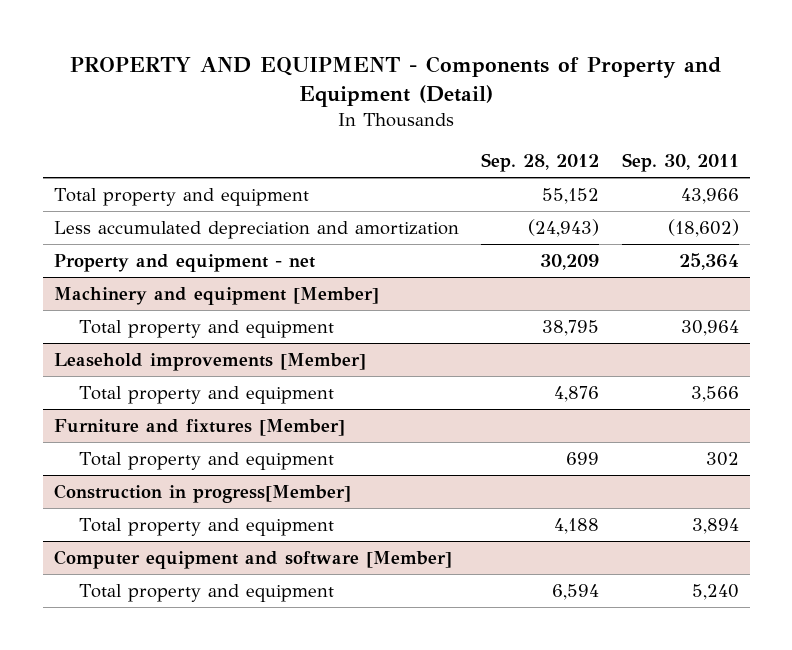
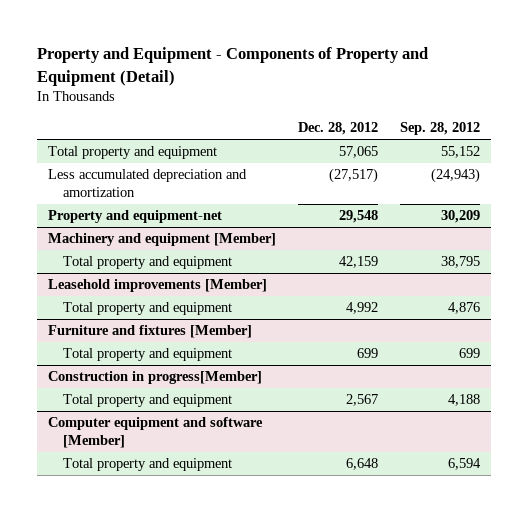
[70,55,722,107] PROPERTY AND EQUIPMENT - Components of Property and Equipment (Detail) -> [36,47,428,86] Property and Equipment - Components of Property and Equipment (Detail)
[621,153,739,173] Sep. 30, 2011 -> none
none -> [297,122,378,136] Dec. 28, 2012
[53,253,315,272] Property and equipment - net -> [47,210,222,224] Property and equipment-net

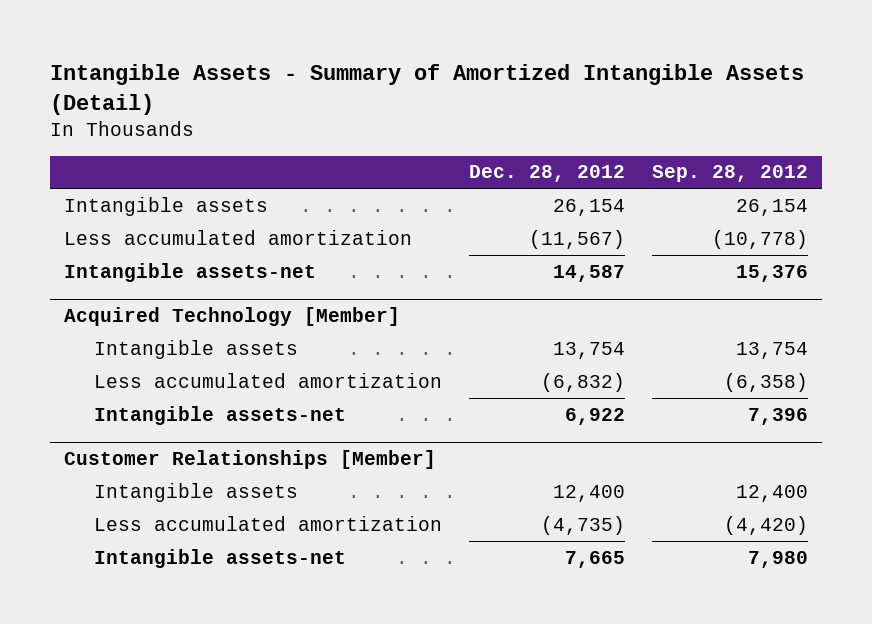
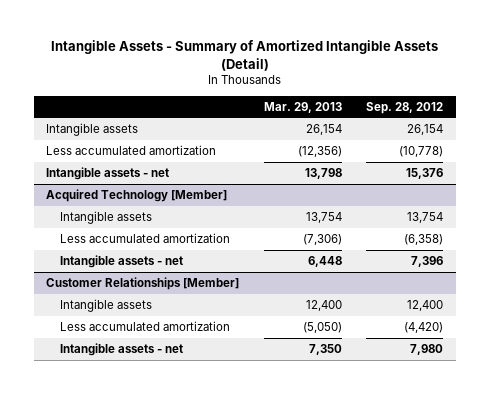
[469,165,626,183] Dec. 28, 2012 -> none
none -> [263,101,342,113] Mar. 29, 2013
[63,262,316,282] Intangible assets-net -> [45,166,169,180] Intangible assets - net
[94,405,347,425] Intangible assets-net -> [59,254,183,268] Intangible assets - net
[94,548,347,568] Intangible assets-net -> [59,342,183,356] Intangible assets - net

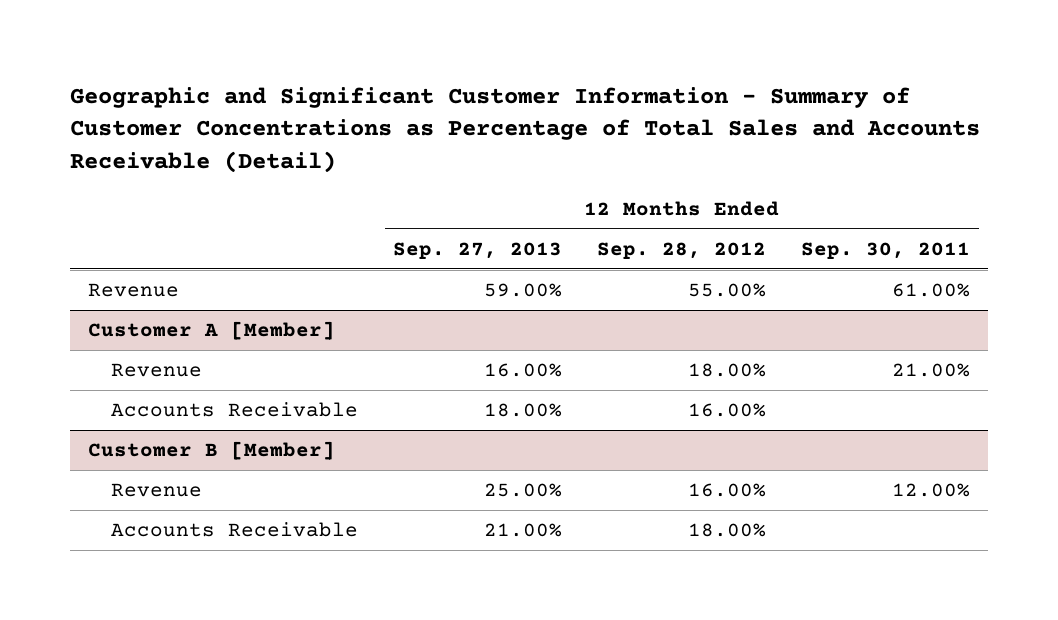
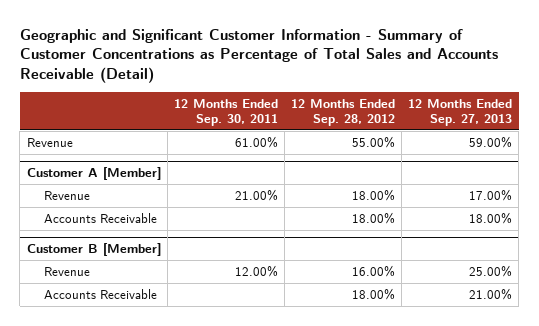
[484,363,563,378] 16.00% -> [469,188,513,201] 17.00%
[688,403,767,418] 16.00% -> [352,211,396,224] 18.00%

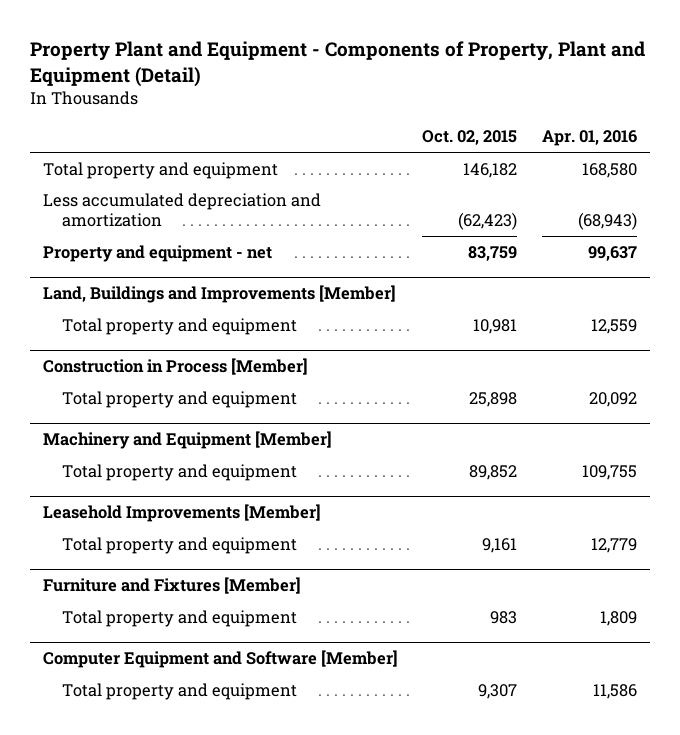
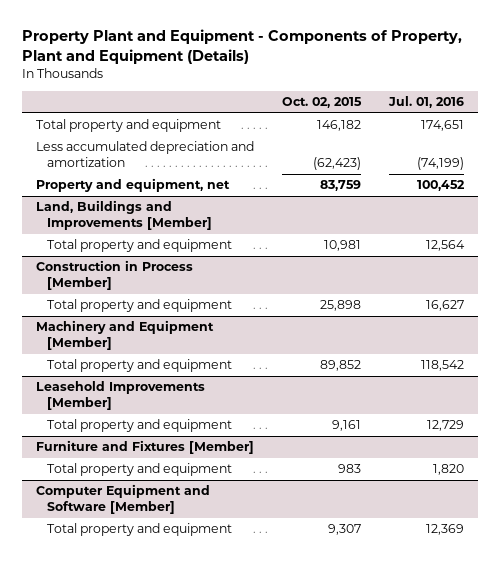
[30,41,646,87] Property Plant and Equipment - Components of Property, Plant and Equipment (Detail) -> [21,29,462,65] Property Plant and Equipment - Components of Property, Plant and Equipment (Details)
[542,130,638,147] Apr. 01, 2016 -> none
none -> [388,96,465,109] Jul. 01, 2016
[42,244,272,262] Property and equipment - net -> [35,178,230,193] Property and equipment, net

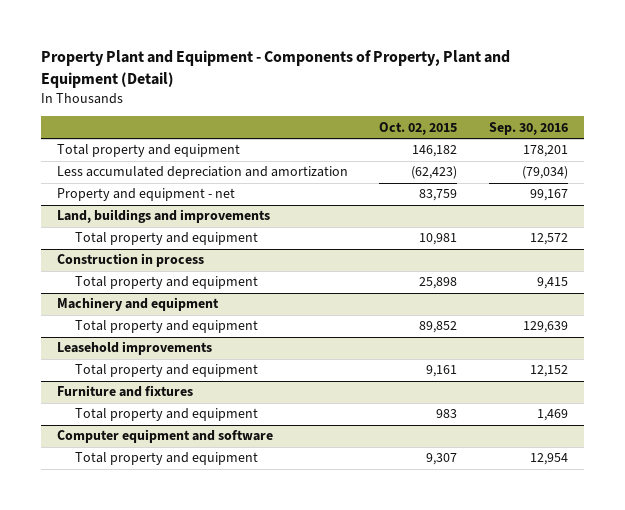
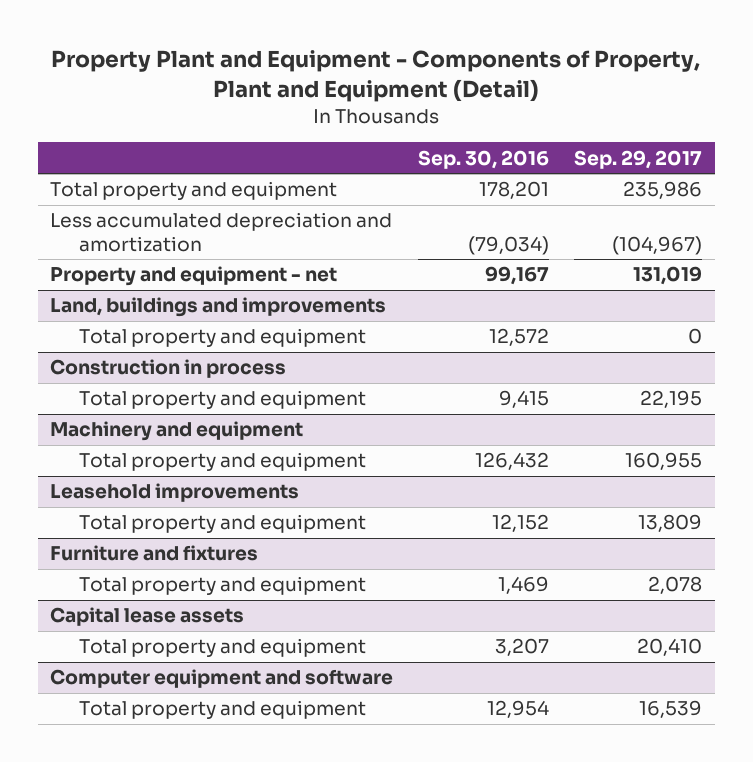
[379,121,458,135] Oct. 02, 2015 -> none
none -> [574,149,703,169] Sep. 29, 2017
[523,321,569,334] 129,639 -> [475,452,550,471] 126,432
none -> [50,607,245,627] Capital lease assets
none -> [79,638,367,658] Total property and equipment

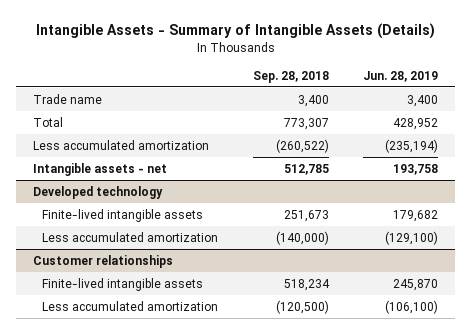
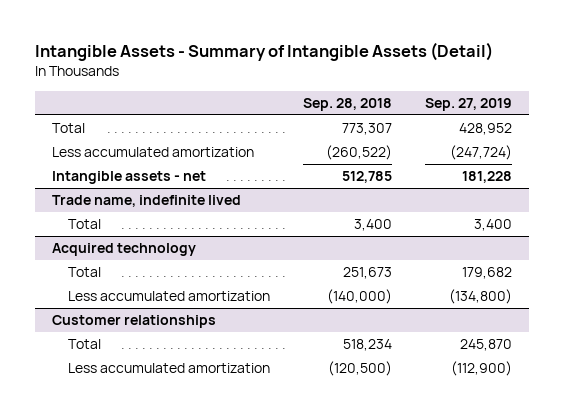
[35,23,435,40] Intangible Assets - Summary of Intangible Assets (Details) -> [35,42,494,62] Intangible Assets - Summary of Intangible Assets (Detail)
[362,70,438,82] Jun. 28, 2019 -> none
none -> [425,97,513,111] Sep. 27, 2019
[33,93,103,104] Trade name -> none
none -> [51,195,241,208] Trade name, indefinite lived
none -> [67,219,101,230] Total
[33,185,164,199] Developed technology -> [51,243,196,257] Acquired technology
[42,208,204,222] Finite-lived intangible assets -> [67,267,101,278] Total
[42,277,204,291] Finite-lived intangible assets -> [67,339,101,350] Total

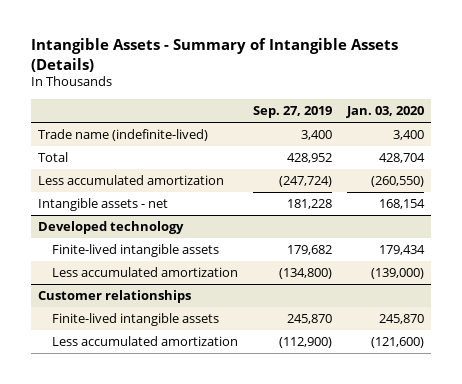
[35,42,494,62] Intangible Assets - Summary of Intangible Assets (Detail) -> [30,38,398,72] Intangible Assets - Summary of Intangible Assets (Details)
[302,97,392,111] Sep. 28, 2018 -> none
none -> [345,106,424,119] Jan. 03, 2020
none -> [38,129,209,142] Trade name (indefinite-lived)
[51,195,241,208] Trade name, indefinite lived -> none
[67,219,101,230] Total -> none
[51,243,196,257] Acquired technology -> [38,221,185,235] Developed technology
[67,267,101,278] Total -> [52,244,220,258] Finite-lived intangible assets
[67,339,101,350] Total -> [52,313,220,327] Finite-lived intangible assets

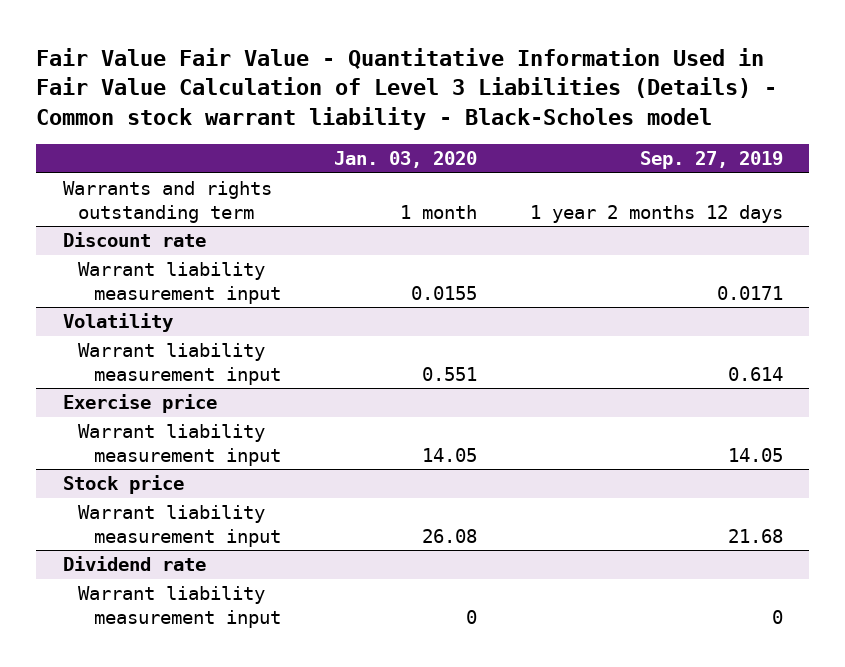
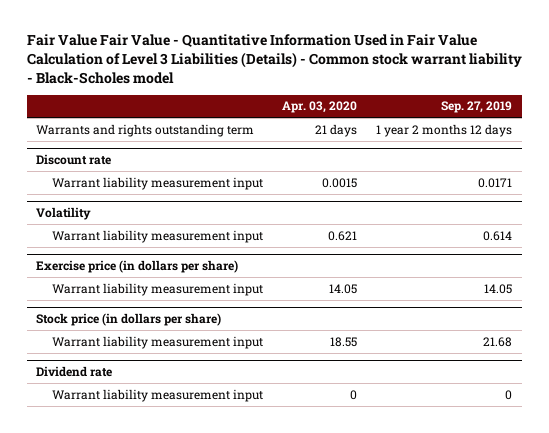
[333,151,477,169] Jan. 03, 2020 -> none
none -> [282,101,358,114] Apr. 03, 2020
[62,394,217,414] Exercise price -> [36,260,239,274] Exercise price (in dollars per share)
[62,475,184,495] Stock price -> [36,313,222,327] Stock price (in dollars per share)

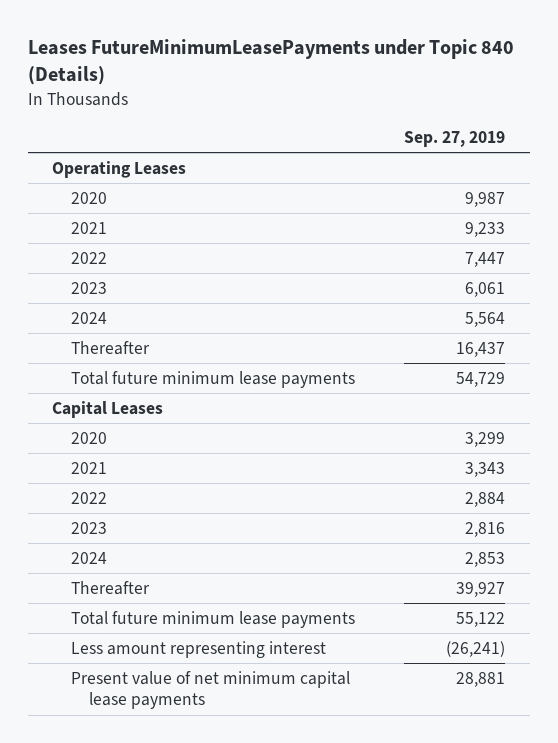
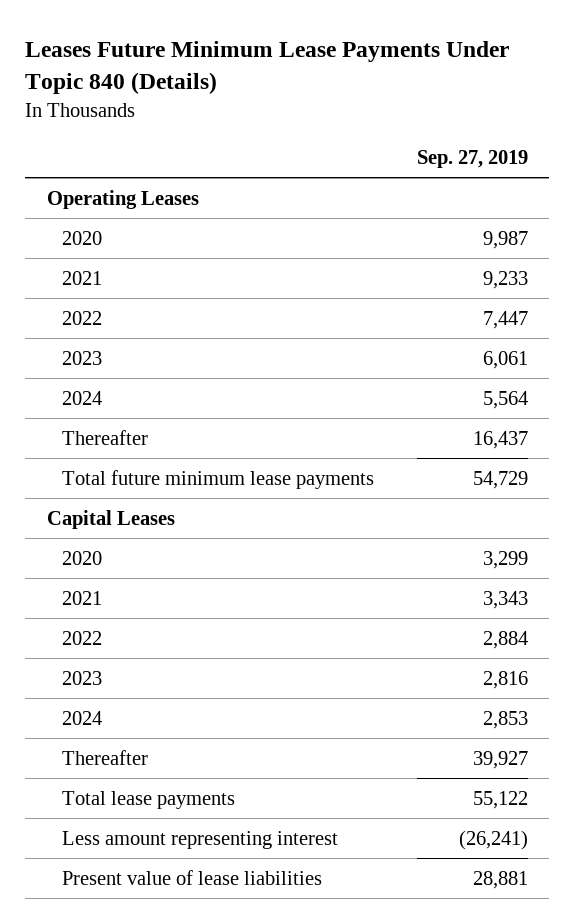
[27,39,514,86] Leases FutureMinimumLeasePayments under Topic 840 (Details) -> [25,40,510,94] Leases Future Minimum Lease Payments Under Topic 840 (Details)
[70,610,355,628] Total future minimum lease payments -> [61,790,235,809] Total lease payments
[70,670,350,710] Present value of net minimum capital lease payments -> [61,869,322,885] Present value of lease liabilities

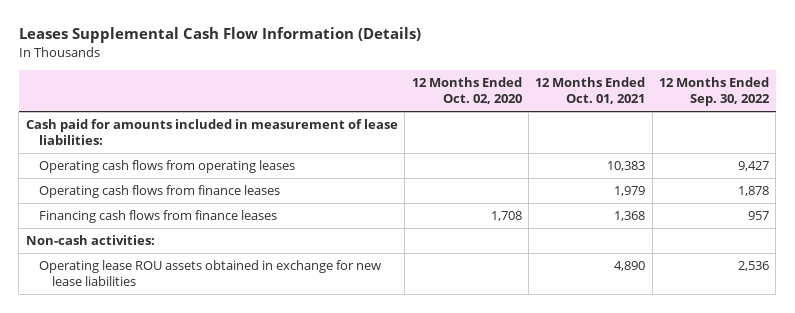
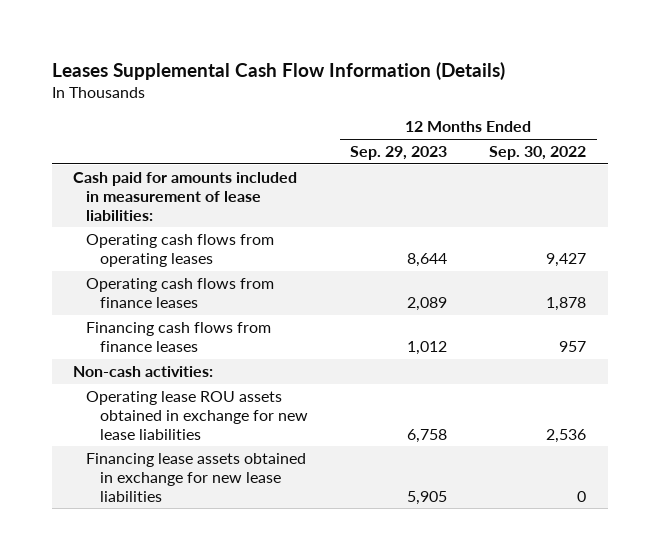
[411,77,522,105] 12 Months Ended Oct. 02, 2020 -> none
[535,77,646,105] 12 Months Ended Oct. 01, 2021 -> none
none -> [350,146,448,161] Sep. 29, 2023
none -> [86,453,307,502] Financing lease assets obtained in exchange for new lease liabilities

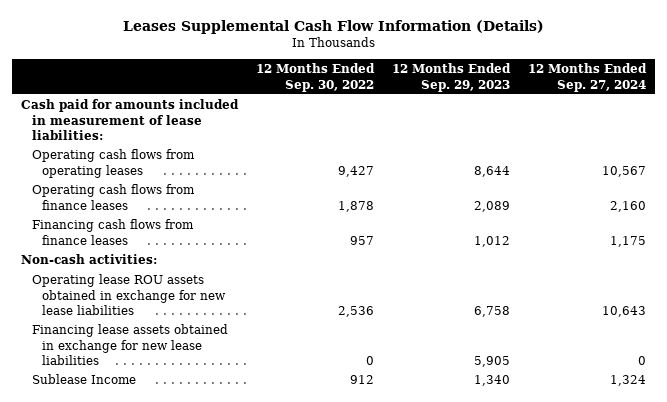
none -> [528,63,648,92] 12 Months Ended Sep. 27, 2024
none -> [31,374,136,385] Sublease Income

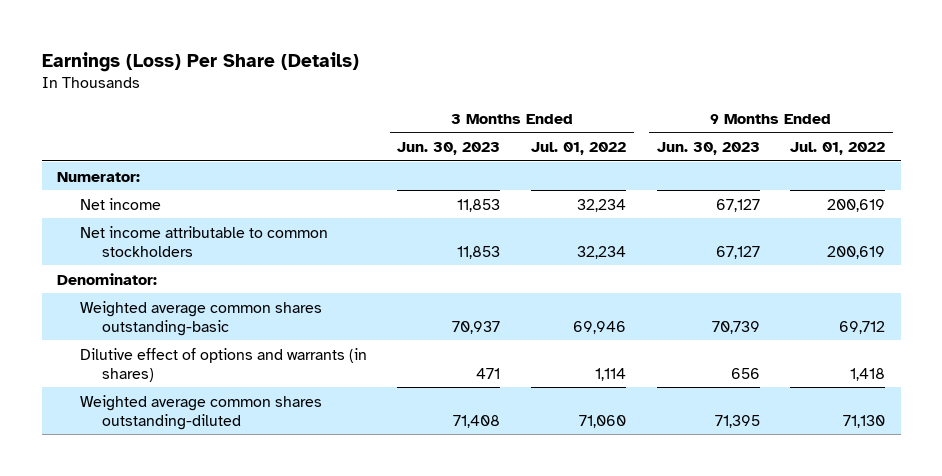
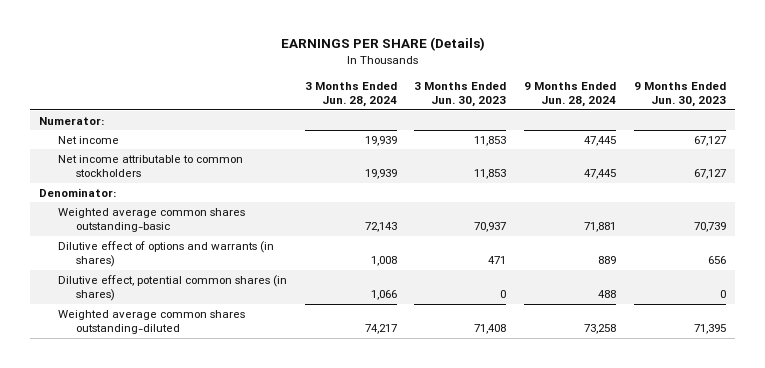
[41,51,359,72] Earnings (Loss) Per Share (Details) -> [280,37,485,52] EARNINGS PER SHARE (Details)
[531,142,627,156] Jul. 01, 2022 -> none
[790,142,886,156] Jul. 01, 2022 -> none
none -> [304,81,397,108] 3 Months Ended Jun. 28, 2024
none -> [524,81,617,108] 9 Months Ended Jun. 28, 2024
none -> [57,274,287,302] Dilutive effect, potential common shares (in shares)

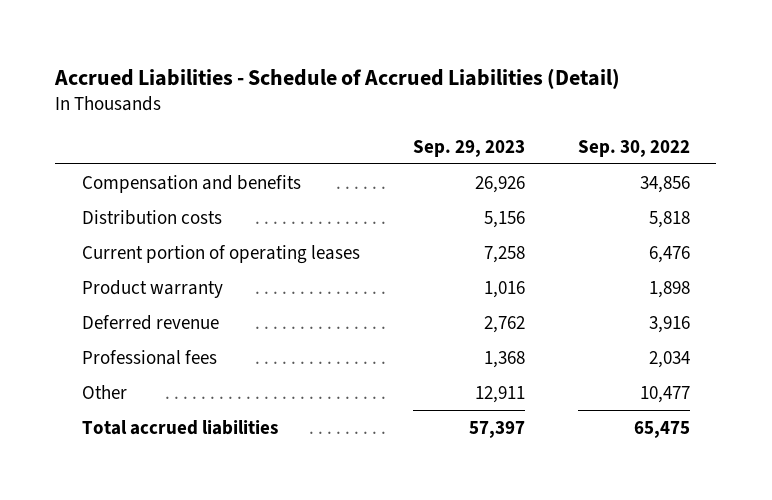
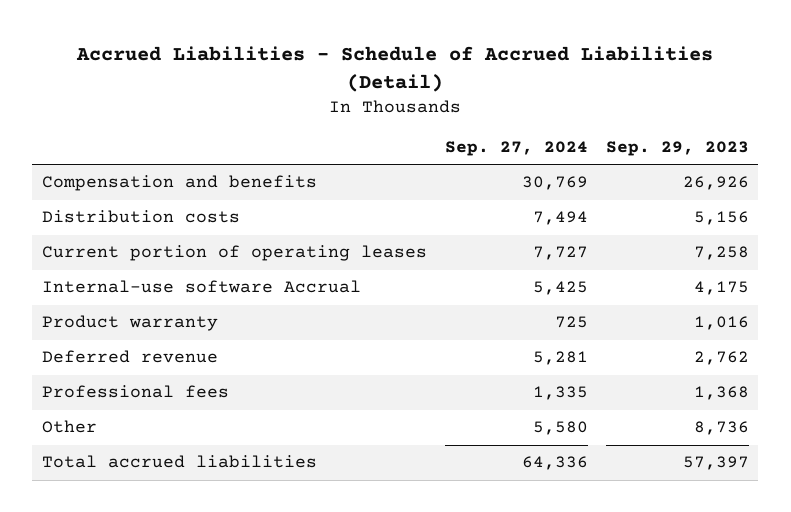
[577,139,690,157] Sep. 30, 2022 -> none
none -> [444,141,588,157] Sep. 27, 2024
none -> [41,280,361,294] Internal-use software Accrual
[474,385,525,403] 12,911 -> [693,421,749,436] 8,736

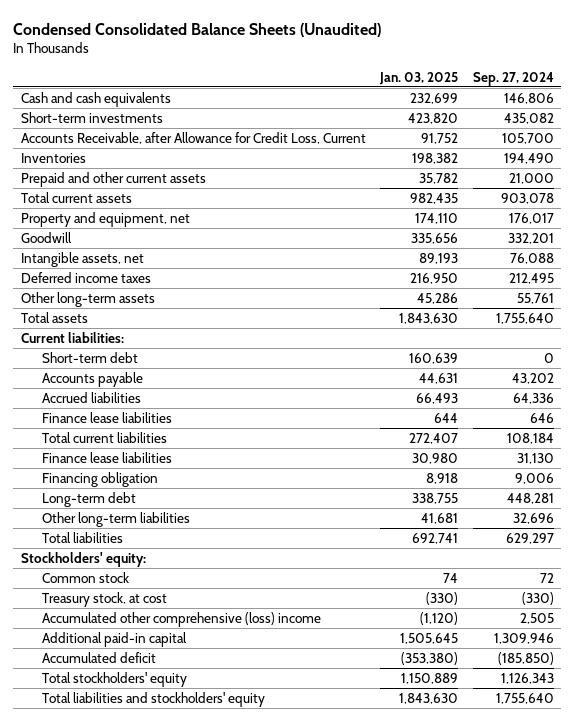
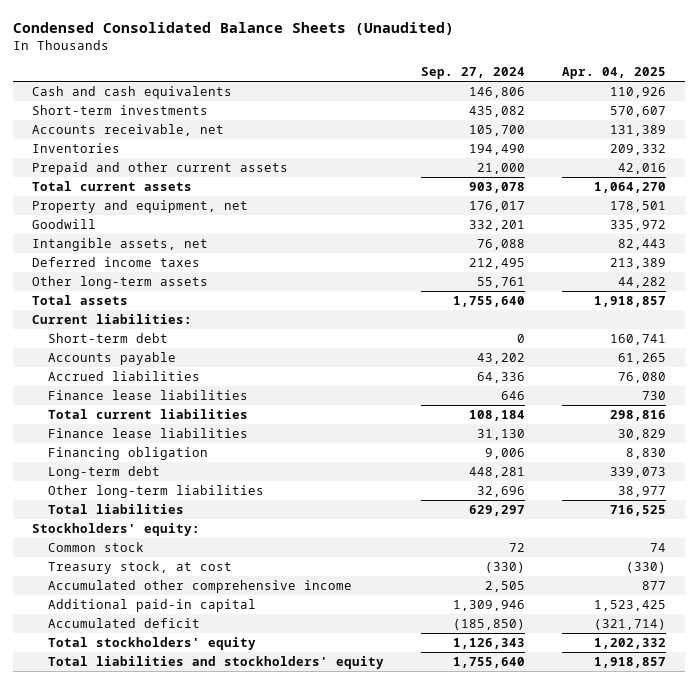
[379,71,459,85] Jan. 03, 2025 -> none
none -> [562,67,667,80] Apr. 04, 2025
[20,131,366,144] Accounts Receivable, after Allowance for Credit Loss, Current -> [31,124,224,137] Accounts receivable, net
[41,611,321,627] Accumulated other comprehensive (loss) income -> [48,580,353,594] Accumulated other comprehensive income

